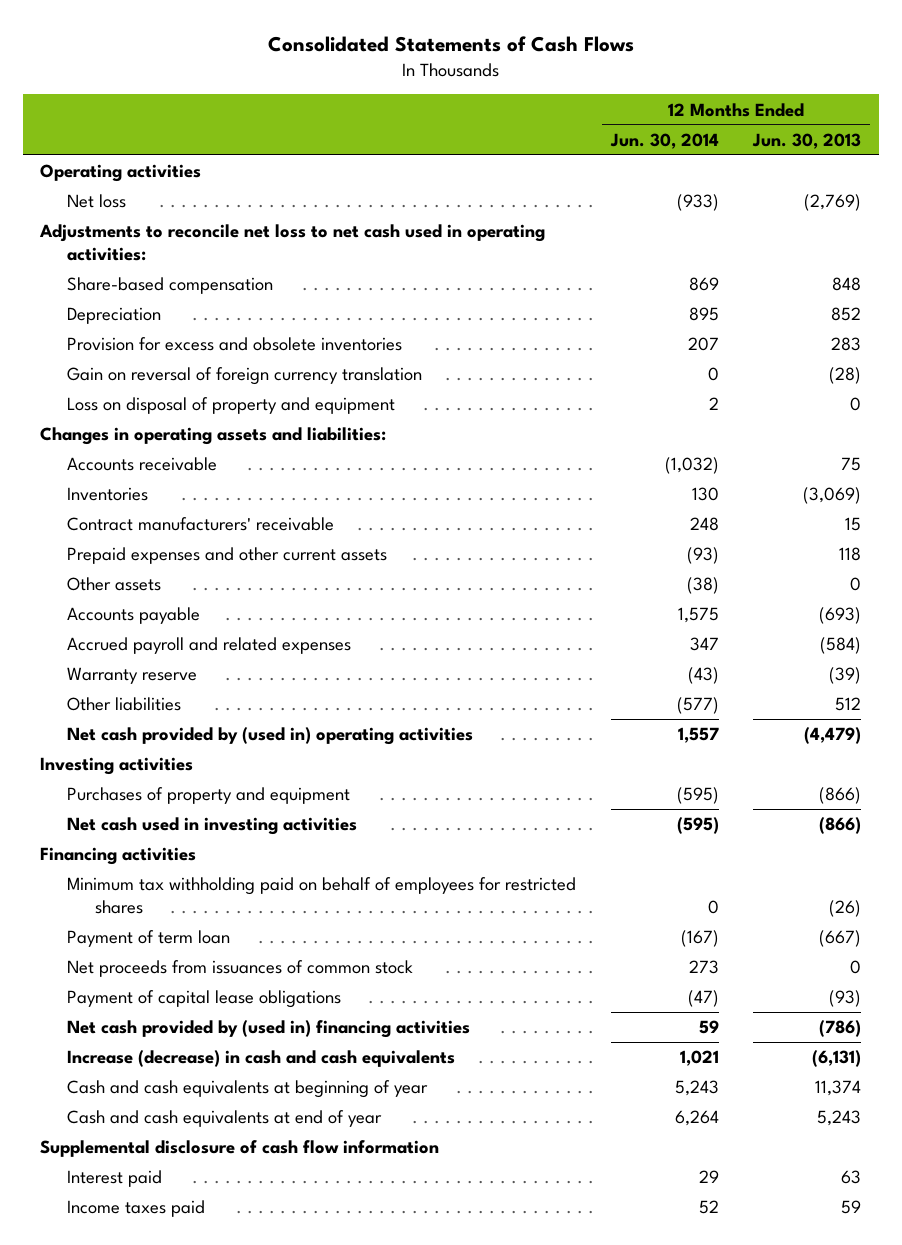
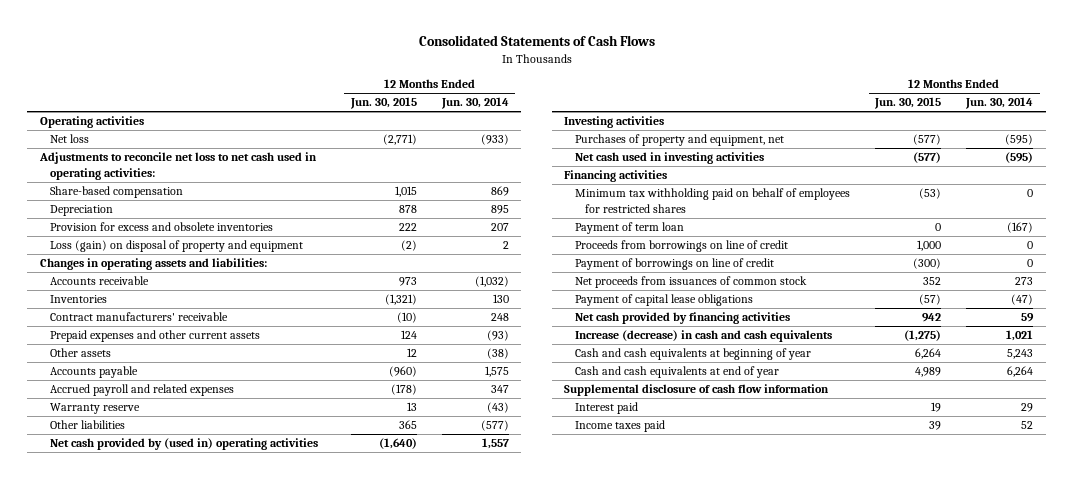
[752,132,862,149] Jun. 30, 2013 -> none
none -> [349,97,417,110] Jun. 30, 2015
[67,367,423,386] Gain on reversal of foreign currency translation -> none
[67,397,396,415] Loss on disposal of property and equipment -> [50,240,304,253] Loss (gain) on disposal of property and equipment
[67,787,351,805] Purchases of property and equipment -> [574,134,784,147] Purchases of property and equipment, net
none -> [574,240,788,253] Proceeds from borrowings on line of credit
none -> [574,258,774,271] Payment of borrowings on line of credit
[67,1020,471,1039] Net cash provided by (used in) financing activities -> [574,312,790,325] Net cash provided by financing activities

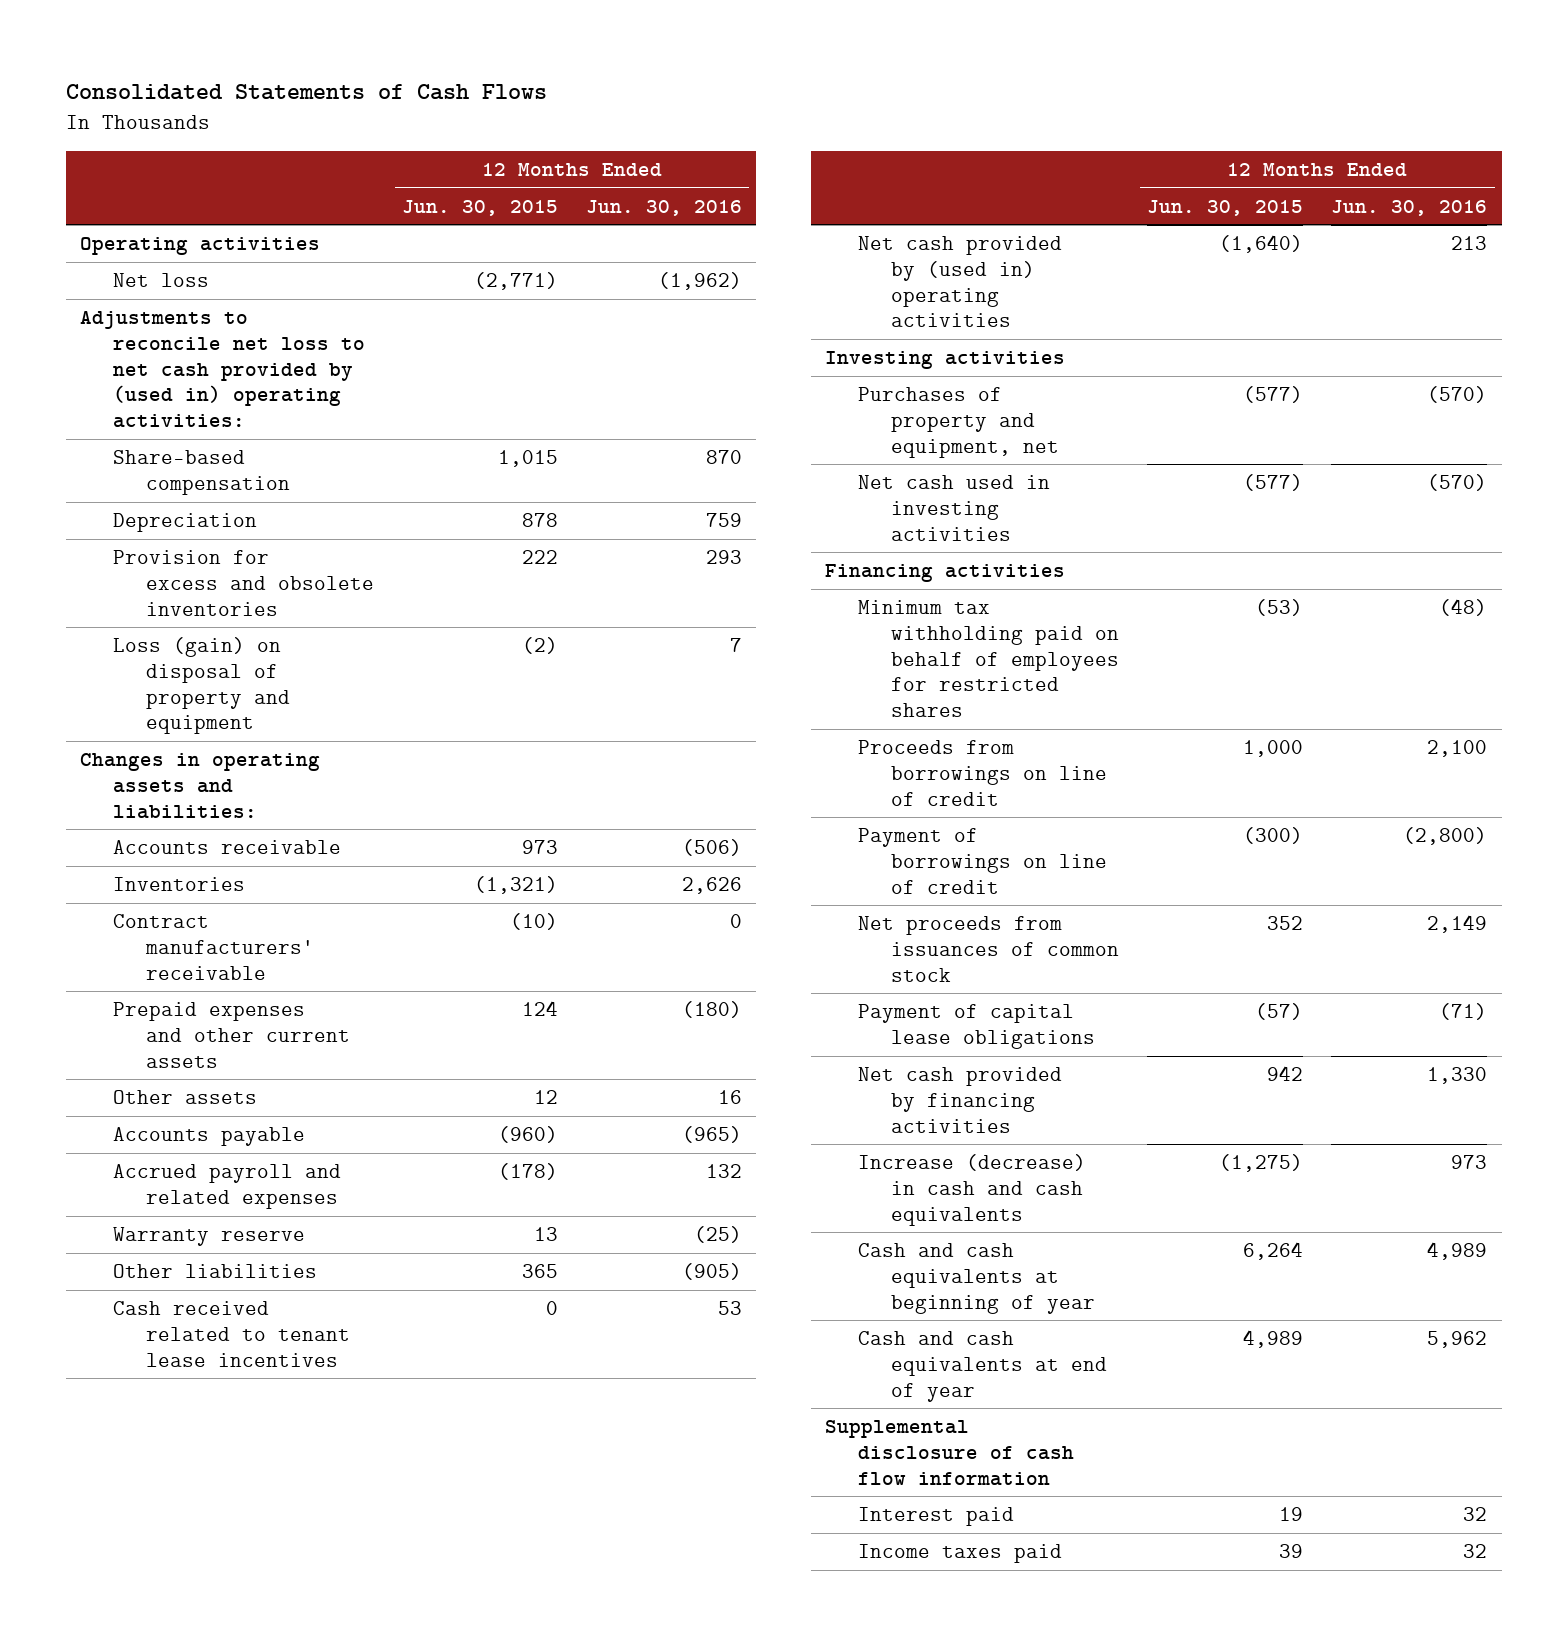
[440,97,509,110] Jun. 30, 2014 -> none
none -> [586,199,743,216] Jun. 30, 2016
[38,152,317,180] Adjustments to reconcile net loss to net cash used in operating activities: -> [79,311,365,429] Adjustments to reconcile net loss to net cash provided by (used in) operating activities:
none -> [112,1301,350,1367] Cash received related to tenant lease incentives
[574,222,684,235] Payment of term loan -> none

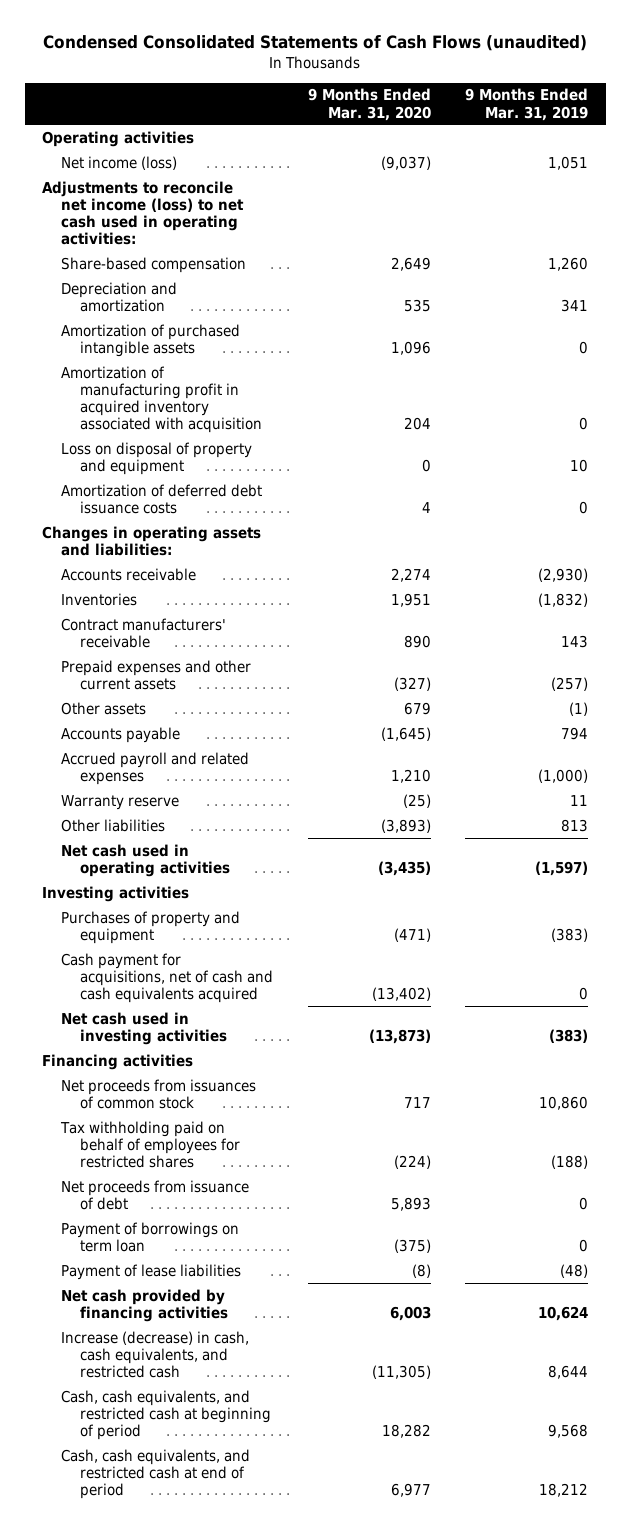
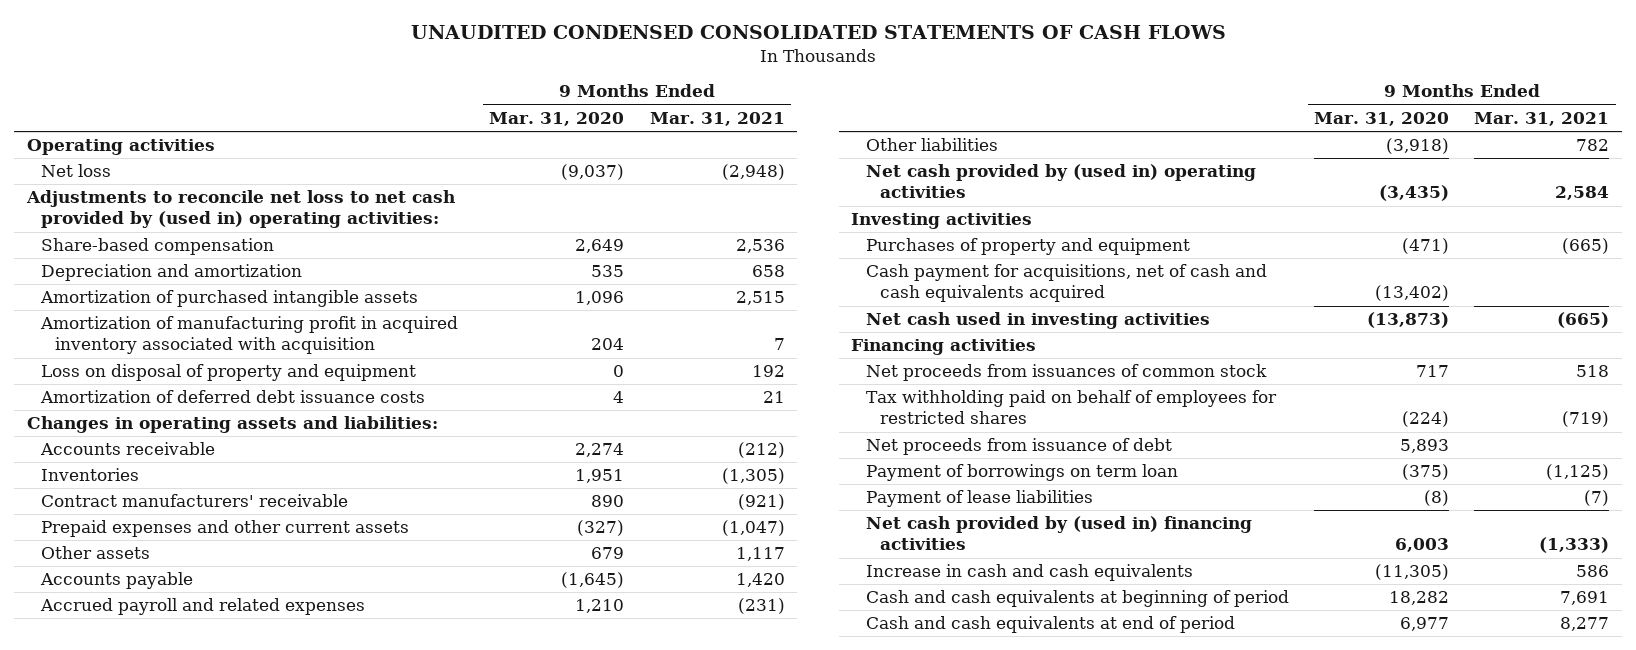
[43,34,588,51] Condensed Consolidated Statements of Cash Flows (unaudited) -> [410,25,1226,40] UNAUDITED CONDENSED CONSOLIDATED STATEMENTS OF CASH FLOWS
[465,88,589,121] 9 Months Ended Mar. 31, 2019 -> none
none -> [649,111,785,126] Mar. 31, 2021
[60,155,177,170] Net income (loss) -> [40,164,111,178] Net loss
[42,180,244,246] Adjustments to reconcile net income (loss) to net cash used in operating activities: -> [25,190,455,229] Adjustments to reconcile net loss to net cash provided by (used in) operating activities:
[60,794,179,810] Warranty reserve -> none
[380,818,431,833] (3,893) -> [1386,138,1450,155] (3,918)
[60,843,230,877] Net cash used in operating activities -> [865,164,1256,199] Net cash provided by (used in) operating activities
[60,1288,228,1322] Net cash provided by financing activities -> [865,516,1252,551] Net cash provided by (used in) financing activities
[60,1330,249,1379] Increase (decrease) in cash, cash equivalents, and restricted cash -> [865,564,1193,582] Increase in cash and cash equivalents
[60,1389,271,1441] Cash, cash equivalents, and restricted cash at beginning of period -> [865,590,1289,608] Cash and cash equivalents at beginning of period
[60,1448,250,1500] Cash, cash equivalents, and restricted cash at end of period -> [865,616,1235,634] Cash and cash equivalents at end of period

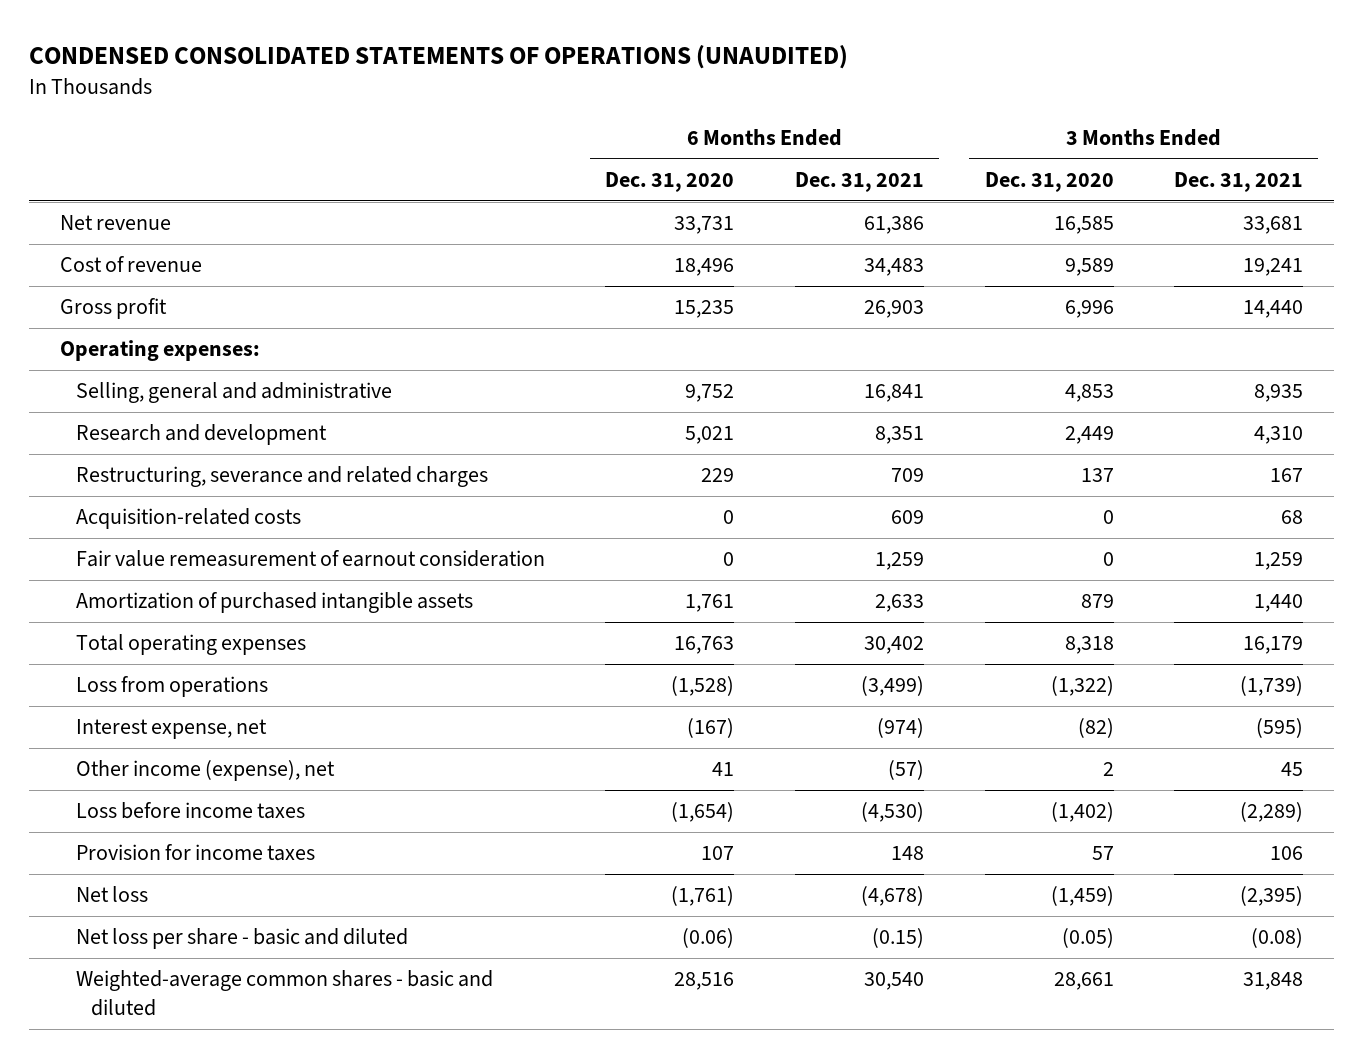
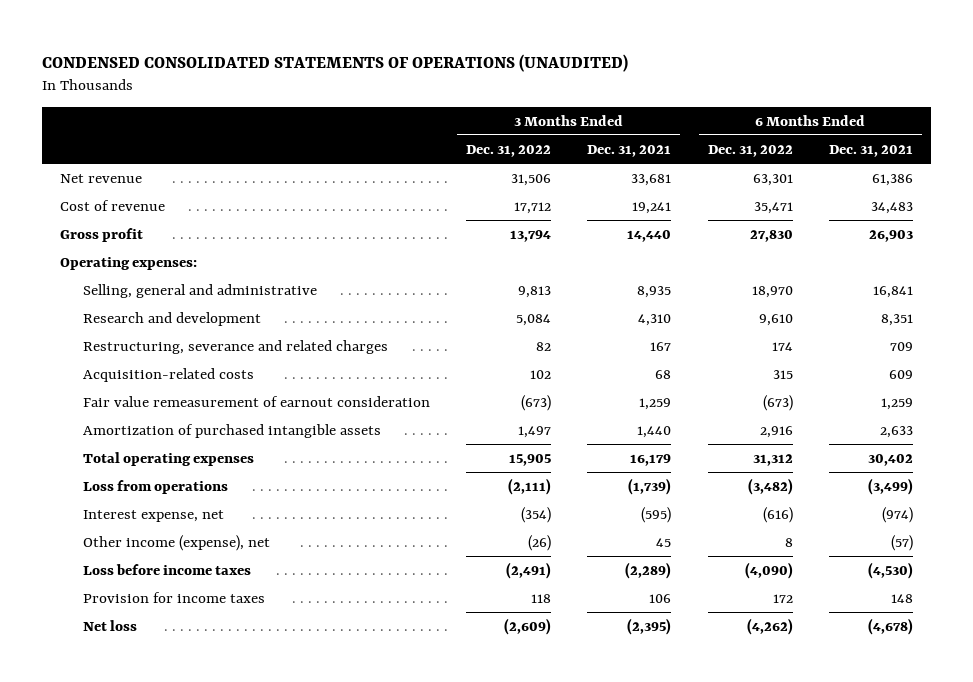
[605,171,735,192] Dec. 31, 2020 -> none
[984,171,1114,192] Dec. 31, 2020 -> none
none -> [465,144,551,157] Dec. 31, 2022
none -> [707,144,793,157] Dec. 31, 2022
[75,928,408,950] Net loss per share - basic and diluted -> none
[75,970,493,1016] Weighted-average common shares - basic and diluted -> none

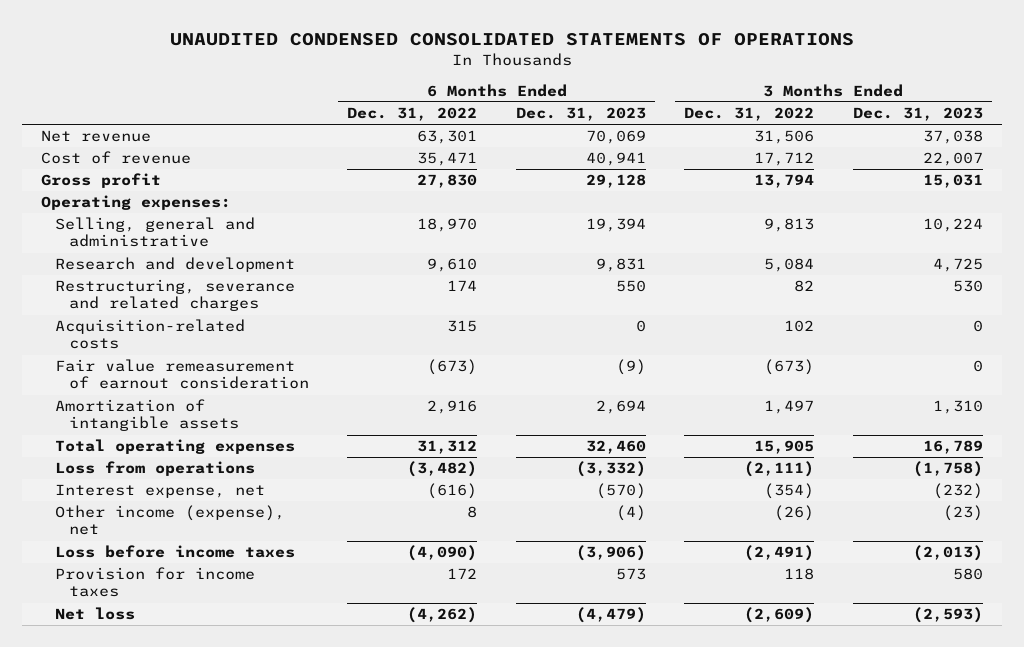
[41,53,628,72] CONDENSED CONSOLIDATED STATEMENTS OF OPERATIONS (UNAUDITED) -> [170,32,855,46] UNAUDITED CONDENSED CONSOLIDATED STATEMENTS OF OPERATIONS
[587,144,672,157] Dec. 31, 2021 -> none
[829,144,914,157] Dec. 31, 2021 -> none
none -> [515,107,646,122] Dec. 31, 2023
none -> [852,107,983,122] Dec. 31, 2023
[82,423,381,438] Amortization of purchased intangible assets -> [55,399,240,432] Amortization of intangible assets

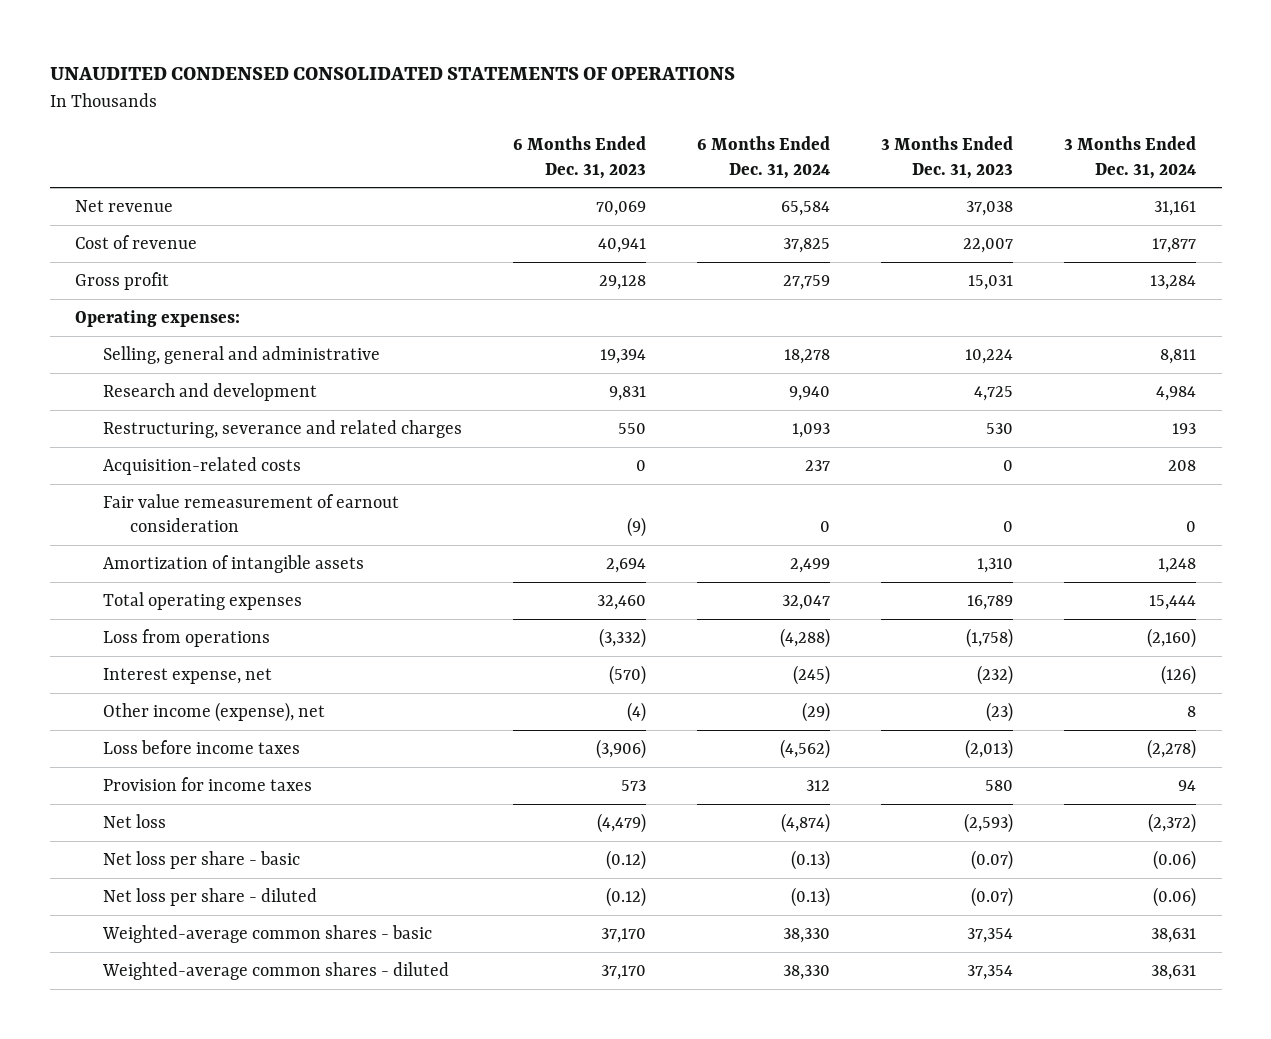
[347,107,478,122] Dec. 31, 2022 -> none
[684,107,815,122] Dec. 31, 2022 -> none
none -> [696,136,830,179] 6 Months Ended Dec. 31, 2024
none -> [1064,136,1197,179] 3 Months Ended Dec. 31, 2024
none -> [102,850,300,869] Net loss per share - basic
none -> [102,887,317,906] Net loss per share - diluted
none -> [101,924,432,943] Weighted-average common shares - basic
none -> [101,961,449,980] Weighted-average common shares - diluted

